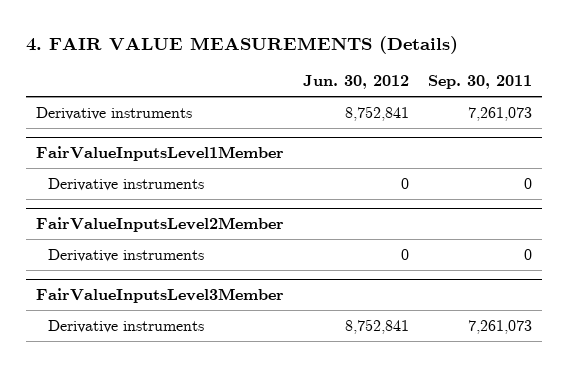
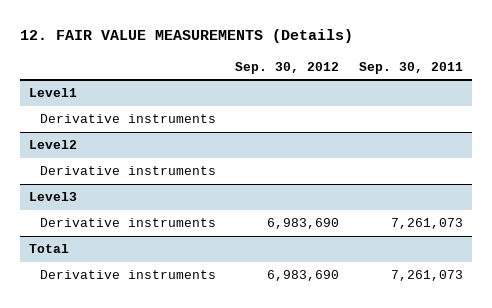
[26,36,459,55] 4. FAIR VALUE MEASUREMENTS (Details) -> [19,29,353,44] 12. FAIR VALUE MEASUREMENTS (Details)
[303,75,410,90] Jun. 30, 2012 -> none
none -> [235,61,340,74] Sep. 30, 2012
none -> [29,88,78,98] Level1
none -> [39,114,216,124] Derivative instruments
none -> [29,140,78,150] Level2
none -> [39,166,216,176] Derivative instruments
none -> [29,192,78,202] Level3
[35,145,284,161] FairValueInputsLevel1Member -> none
[48,177,205,191] Derivative instruments -> none
[35,216,284,232] FairValueInputsLevel2Member -> none
[48,248,205,262] Derivative instruments -> none
[35,287,284,303] FairValueInputsLevel3Member -> none
none -> [29,244,70,254] Total

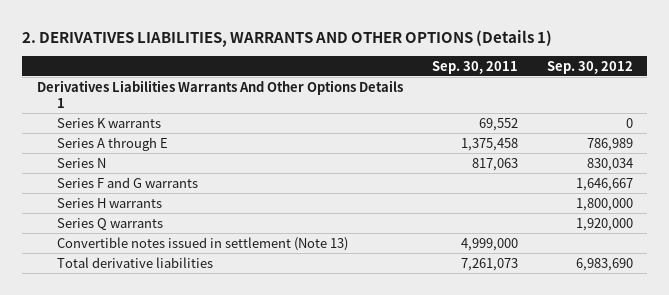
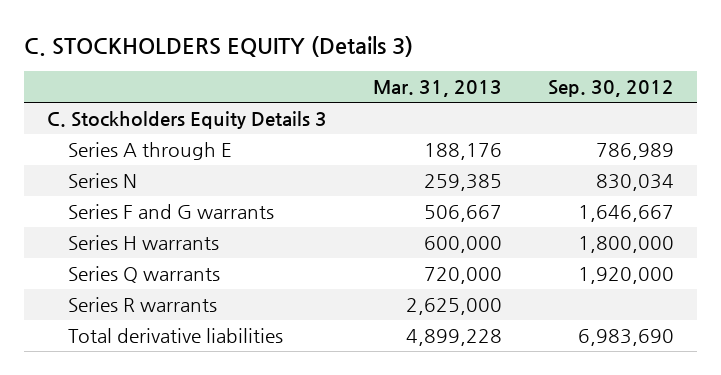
[22,29,553,47] 2. DERIVATIVES LIABILITIES, WARRANTS AND OTHER OPTIONS (Details 1) -> [24,35,414,57] C. STOCKHOLDERS EQUITY (Details 3)
[431,60,518,74] Sep. 30, 2011 -> none
none -> [373,80,503,98] Mar. 31, 2013
[57,117,162,128] Series K warrants -> none
[36,79,403,108] Derivatives Liabilities Warrants And Other Options Details 1 -> [47,110,328,129] C. Stockholders Equity Details 3
[57,236,349,251] Convertible notes issued in settlement (Note 13) -> none
none -> [68,296,218,312] Series R warrants

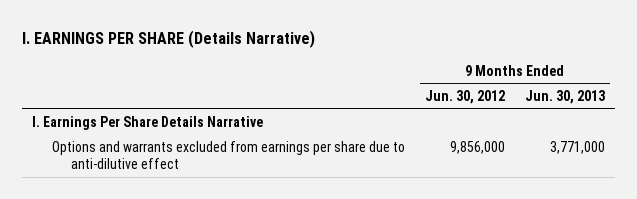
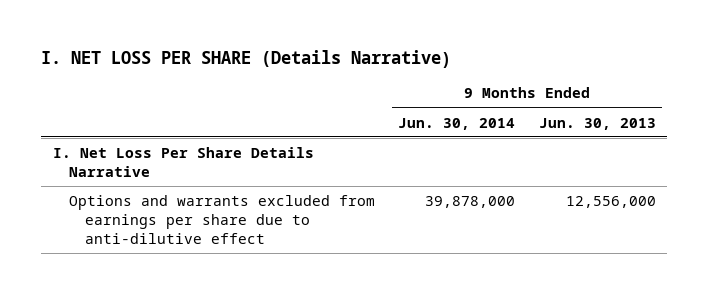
[22,29,316,48] I. EARNINGS PER SHARE (Details Narrative) -> [40,49,451,68] I. NET LOSS PER SHARE (Details Narrative)
[424,89,505,104] Jun. 30, 2012 -> none
none -> [398,117,516,130] Jun. 30, 2014
[32,115,264,130] I. Earnings Per Share Details Narrative -> [52,146,314,177] I. Net Loss Per Share Details Narrative
[549,140,605,154] 3,771,000 -> [565,195,656,208] 12,556,000

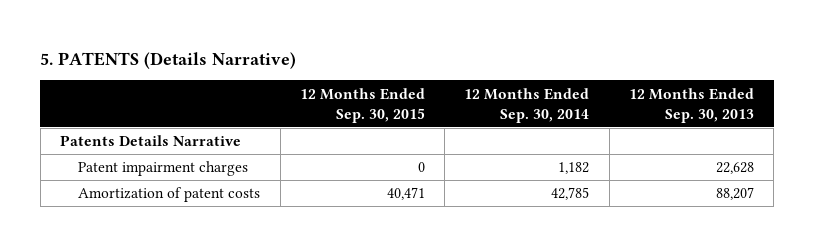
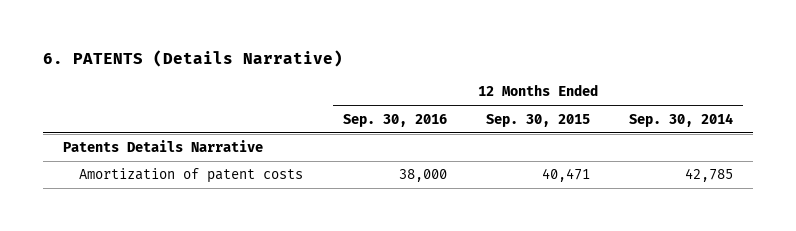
[40,51,297,69] 5. PATENTS (Details Narrative) -> [43,50,344,68] 6. PATENTS (Details Narrative)
[628,87,754,123] 12 Months Ended Sep. 30, 2013 -> none
none -> [342,113,447,127] Sep. 30, 2016
[78,161,249,177] Patent impairment charges -> none

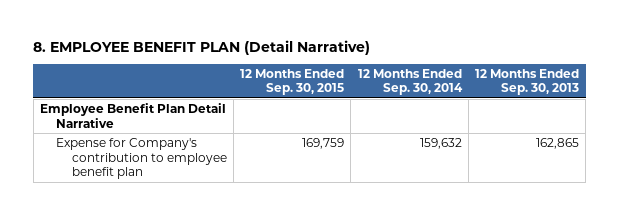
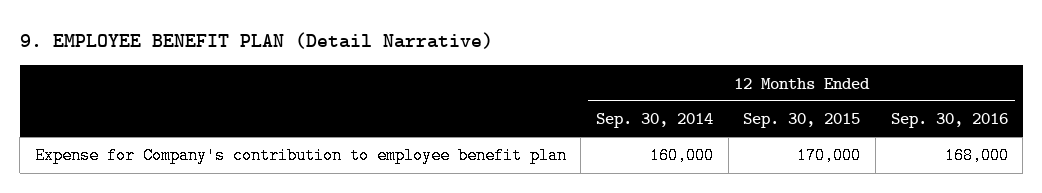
[33,39,371,55] 8. EMPLOYEE BENEFIT PLAN (Detail Narrative) -> [19,32,493,50] 9. EMPLOYEE BENEFIT PLAN (Detail Narrative)
[475,68,580,96] 12 Months Ended Sep. 30, 2013 -> none
none -> [890,113,1008,129] Sep. 30, 2016
[39,102,226,128] Employee Benefit Plan Detail Narrative -> none
[302,137,345,149] 169,759 -> [797,147,862,165] 170,000
[419,137,462,149] 159,632 -> [650,147,715,165] 160,000

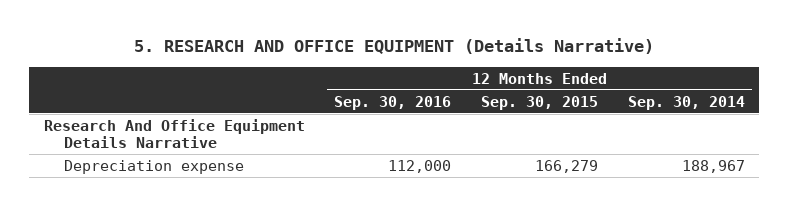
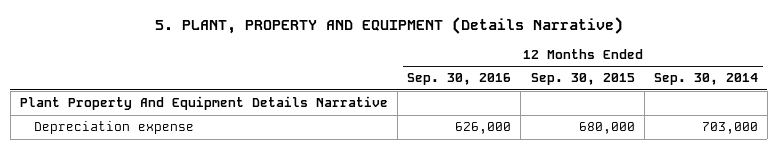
[134,37,655,54] 5. RESEARCH AND OFFICE EQUIPMENT (Details Narrative) -> [154,16,623,34] 5. PLANT, PROPERTY AND EQUIPMENT (Details Narrative)
[43,118,305,149] Research And Office Equipment Details Narrative -> [20,96,389,111] Plant Property And Equipment Details Narrative
[388,159,452,173] 112,000 -> [455,122,512,135] 626,000
[535,159,599,173] 166,279 -> [578,122,635,135] 680,000
[681,159,745,173] 188,967 -> [701,122,758,135] 703,000

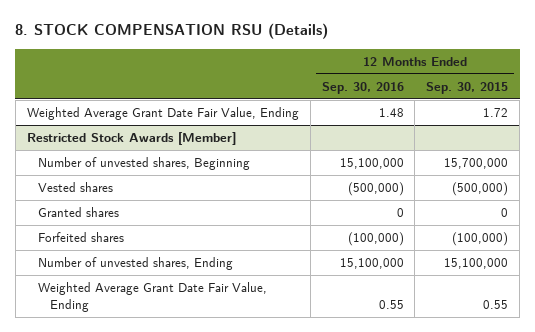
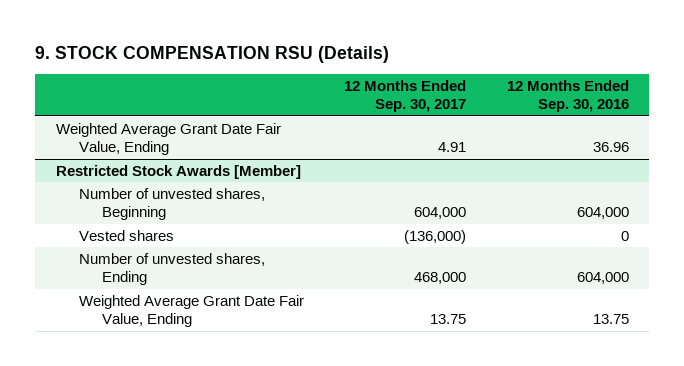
[15,23,329,40] 8. STOCK COMPENSATION RSU (Details) -> [35,45,390,63] 9. STOCK COMPENSATION RSU (Details)
[426,81,509,94] Sep. 30, 2015 -> none
none -> [344,79,467,113] 12 Months Ended Sep. 30, 2017
[378,108,404,118] 1.48 -> [592,142,629,153] 36.96
[38,207,120,218] Granted shares -> none
[38,232,125,243] Forfeited shares -> none
[339,158,404,170] 15,100,000 -> [576,207,629,220] 604,000
[347,182,404,197] (500,000) -> [620,230,629,241] 0
[339,258,404,270] 15,100,000 -> [576,272,629,285] 604,000
[378,299,404,309] 0.55 -> [592,314,629,325] 13.75

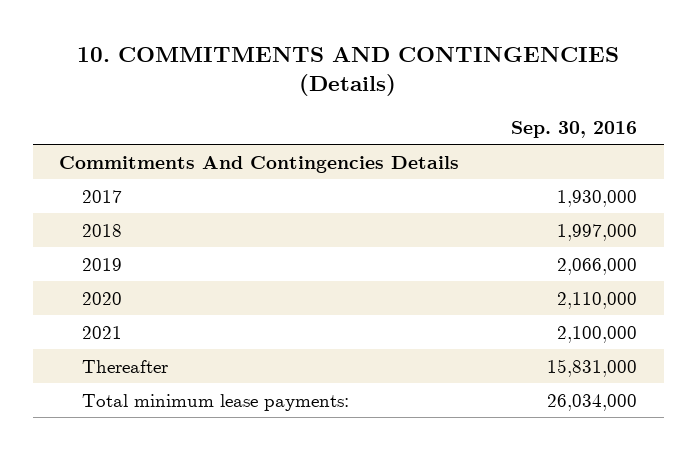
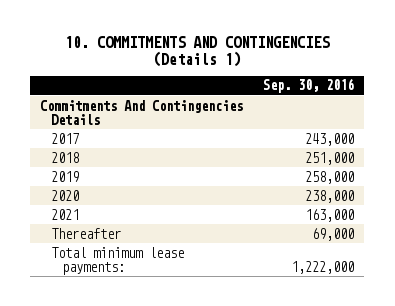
[77,46,620,97] 10. COMMITMENTS AND CONTINGENCIES (Details) -> [65,35,331,67] 10. COMMITMENTS AND CONTINGENCIES (Details 1)
[557,189,638,207] 1,930,000 -> [305,132,355,146] 243,000
[557,223,638,241] 1,997,000 -> [305,151,355,165] 251,000
[557,257,638,275] 2,066,000 -> [305,170,355,184] 258,000
[557,291,638,309] 2,110,000 -> [305,189,355,203] 238,000
[557,325,638,343] 2,100,000 -> [305,208,355,222] 163,000
[547,358,638,377] 15,831,000 -> [312,227,355,241] 69,000
[547,393,638,411] 26,034,000 -> [291,260,355,274] 1,222,000

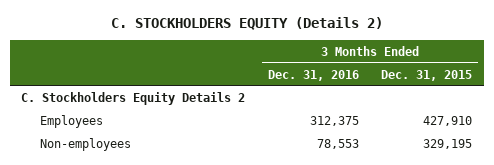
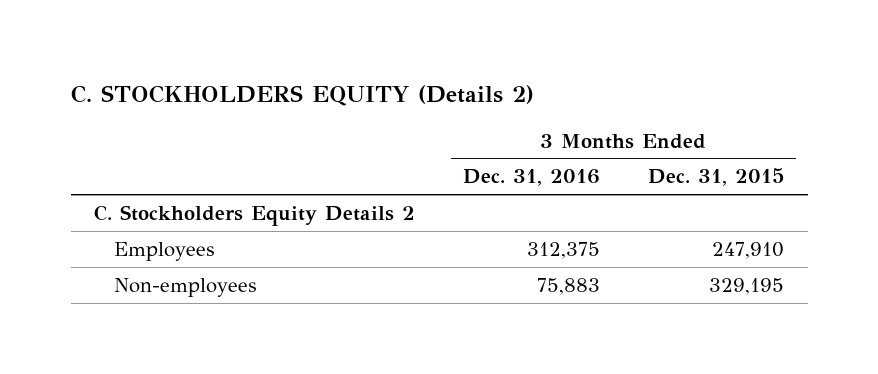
[423,115,473,126] 427,910 -> [711,241,784,259] 247,910
[316,138,359,149] 78,553 -> [537,277,601,295] 75,883

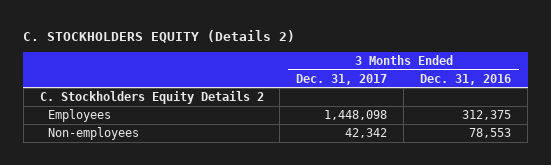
[647,168,784,187] Dec. 31, 2015 -> none
none -> [296,73,388,85] Dec. 31, 2017
[537,277,601,295] 75,883 -> [469,127,512,138] 78,553

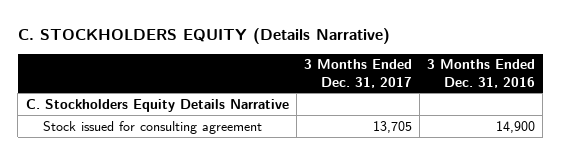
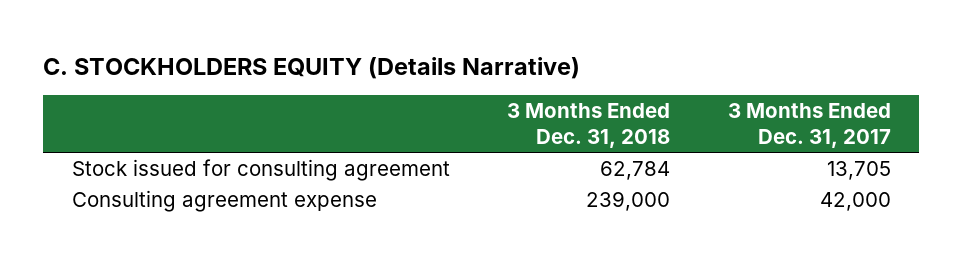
[427,59,536,88] 3 Months Ended Dec. 31, 2016 -> none
none -> [507,103,671,149] 3 Months Ended Dec. 31, 2018
[25,98,289,112] C. Stockholders Equity Details Narrative -> none
none -> [71,189,377,212] Consulting agreement expense

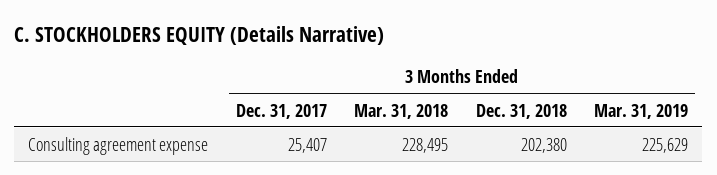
none -> [354,103,449,119] Mar. 31, 2018
none -> [594,103,689,119] Mar. 31, 2019
[71,158,450,181] Stock issued for consulting agreement -> none
[586,190,671,211] 239,000 -> [520,138,567,154] 202,380
[819,191,891,211] 42,000 -> [287,138,327,154] 25,407

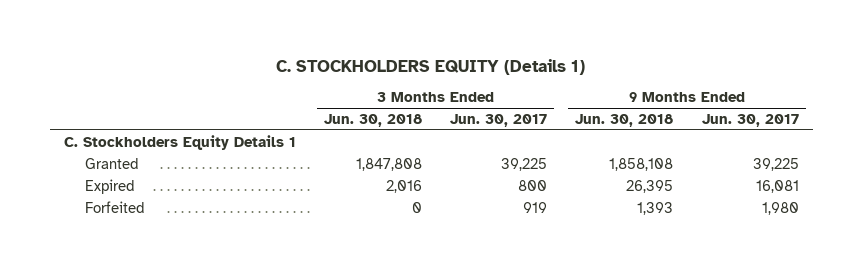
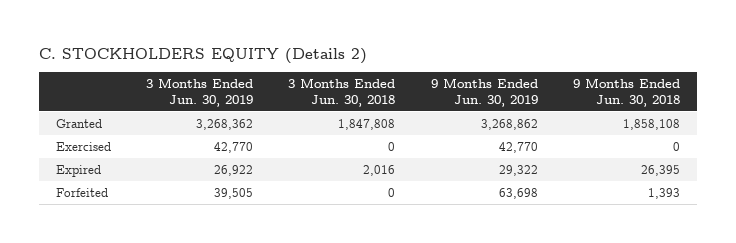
[276,59,586,76] C. STOCKHOLDERS EQUITY (Details 1) -> [38,47,367,64] C. STOCKHOLDERS EQUITY (Details 2)
[450,113,548,127] Jun. 30, 2017 -> none
[701,113,799,127] Jun. 30, 2017 -> none
none -> [146,78,254,107] 3 Months Ended Jun. 30, 2019
none -> [430,78,538,107] 9 Months Ended Jun. 30, 2019
[64,134,297,150] C. Stockholders Equity Details 1 -> none
none -> [56,142,112,152] Exercised

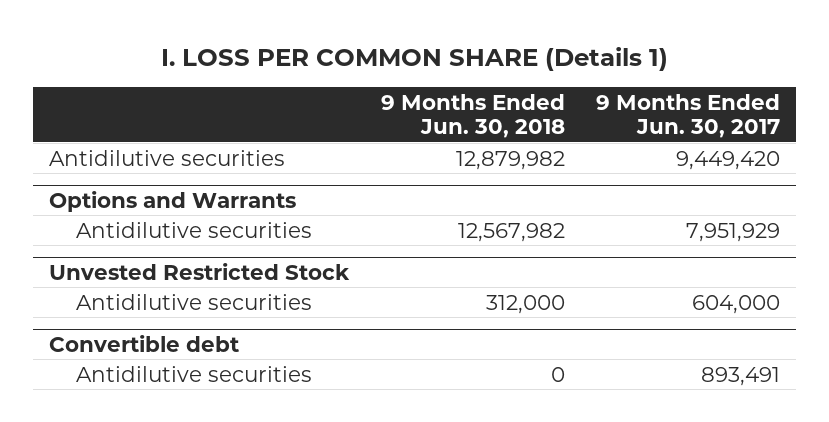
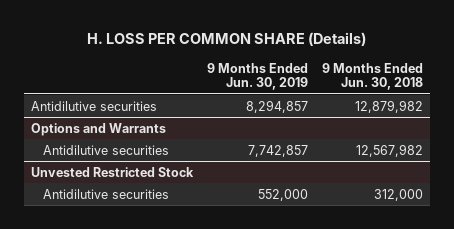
[160,46,668,71] I. LOSS PER COMMON SHARE (Details 1) -> [87,32,367,47] H. LOSS PER COMMON SHARE (Details)
[596,93,781,139] 9 Months Ended Jun. 30, 2017 -> none
none -> [207,62,309,91] 9 Months Ended Jun. 30, 2019
[48,334,239,352] Convertible debt -> none
[76,365,313,382] Antidilutive securities -> none

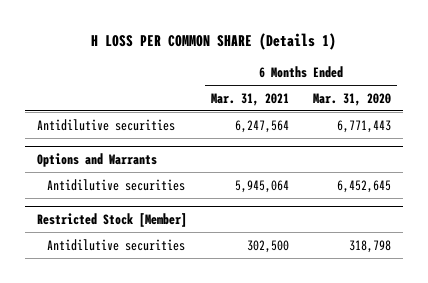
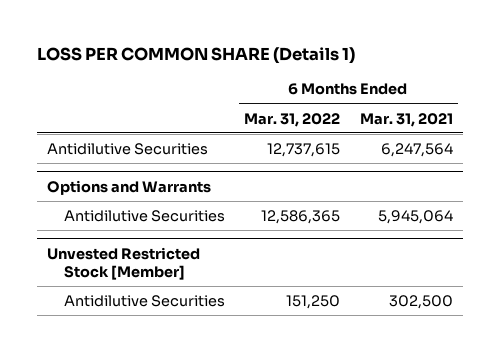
[90,33,336,51] H LOSS PER COMMON SHARE (Details 1) -> [37,46,356,64] LOSS PER COMMON SHARE (Details 1)
[312,92,391,106] Mar. 31, 2020 -> none
none -> [244,112,341,127] Mar. 31, 2022
[36,118,175,131] Antidilutive securities -> [46,142,208,155] Antidilutive Securities
[47,178,186,191] Antidilutive securities -> [63,209,225,222] Antidilutive Securities
[36,213,187,228] Restricted Stock [Member] -> [46,246,200,280] Unvested Restricted Stock [Member]
[47,238,186,251] Antidilutive securities -> [63,294,225,307] Antidilutive Securities

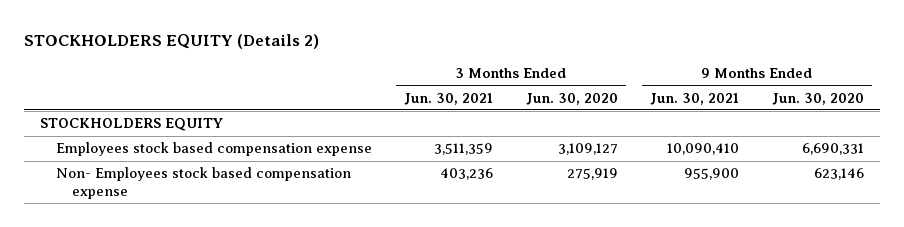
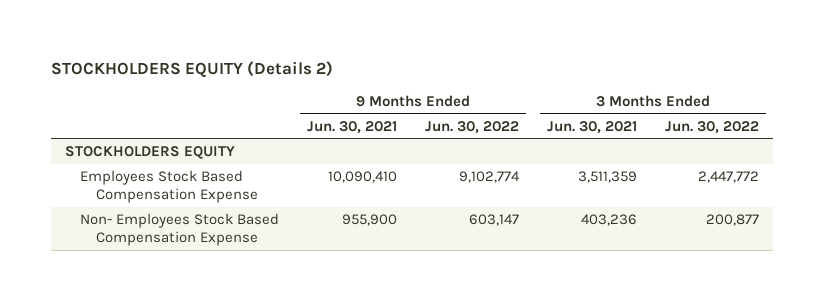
[525,92,618,105] Jun. 30, 2020 -> none
[771,92,864,105] Jun. 30, 2020 -> none
none -> [425,120,520,134] Jun. 30, 2022
none -> [664,120,759,134] Jun. 30, 2022
[55,142,372,157] Employees stock based compensation expense -> [80,170,258,204] Employees Stock Based Compensation Expense
[55,167,351,199] Non- Employees stock based compensation expense -> [80,213,280,247] Non- Employees Stock Based Compensation Expense

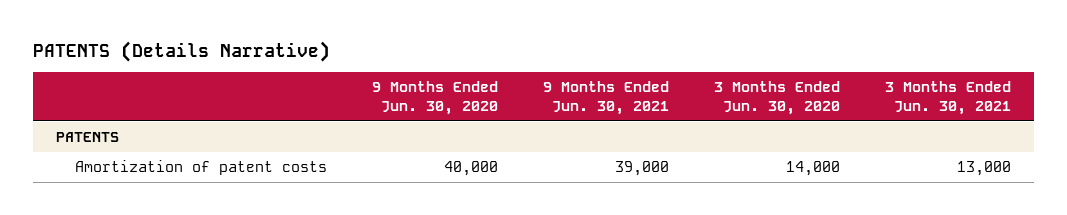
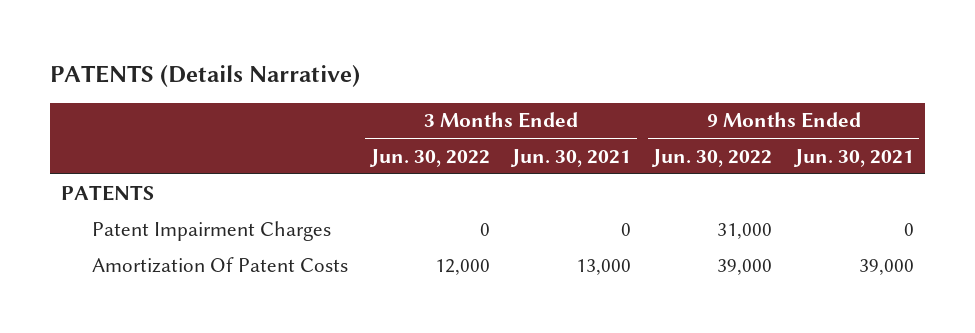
[372,80,499,116] 9 Months Ended Jun. 30, 2020 -> none
[714,80,841,116] 3 Months Ended Jun. 30, 2020 -> none
none -> [368,148,490,167] Jun. 30, 2022
none -> [651,148,773,167] Jun. 30, 2022
none -> [92,220,332,241] Patent Impairment Charges
[75,160,328,176] Amortization of patent costs -> [92,256,349,273] Amortization Of Patent Costs

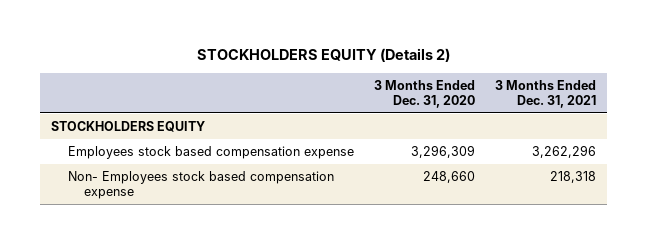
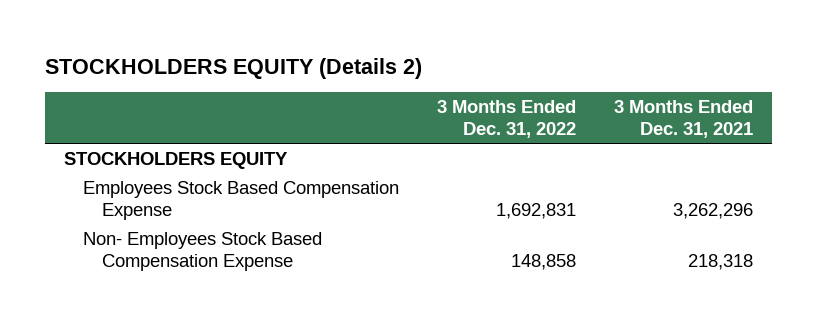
[373,79,475,108] 3 Months Ended Dec. 31, 2020 -> none
none -> [436,100,576,139] 3 Months Ended Dec. 31, 2022
[67,146,354,160] Employees stock based compensation expense -> [82,180,399,220] Employees Stock Based Compensation Expense
[67,171,334,200] Non- Employees stock based compensation expense -> [82,231,322,271] Non- Employees Stock Based Compensation Expense

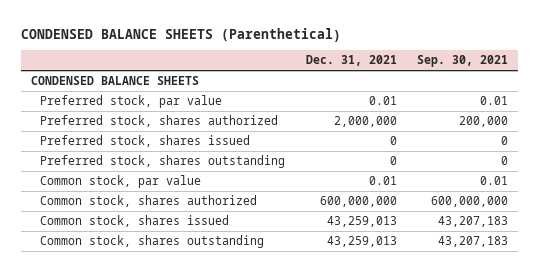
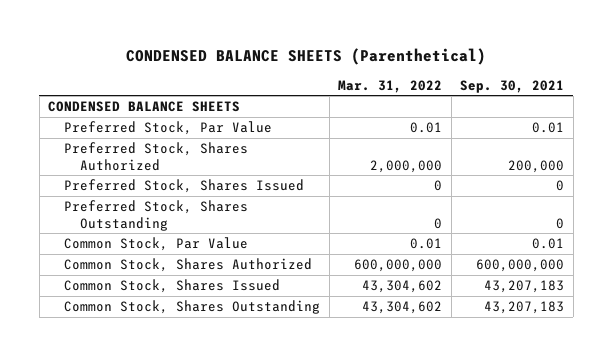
[305,55,397,67] Dec. 31, 2021 -> none
none -> [338,79,443,93] Mar. 31, 2022
[40,95,223,109] Preferred stock, par value -> [63,121,272,136] Preferred Stock, Par Value
[40,115,279,128] Preferred stock, shares authorized -> [63,142,248,171] Preferred Stock, Shares Authorized
[40,135,251,148] Preferred stock, shares issued -> [63,179,304,194] Preferred Stock, Shares Issued
[40,155,286,169] Preferred stock, shares outstanding -> [63,200,248,231] Preferred Stock, Shares Outstanding
[40,175,202,189] Common stock, par value -> [63,237,248,252] Common Stock, Par Value
[40,195,258,208] Common stock, shares authorized -> [63,258,312,273] Common Stock, Shares Authorized
[40,215,230,228] Common stock, shares issued -> [63,279,280,294] Common Stock, Shares Issued
[40,235,265,249] Common stock, shares outstanding -> [63,300,320,315] Common Stock, Shares Outstanding

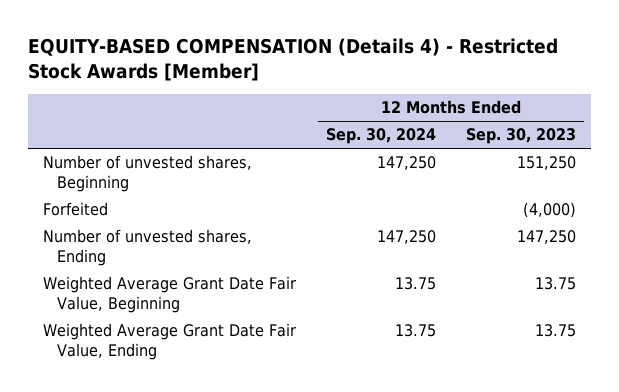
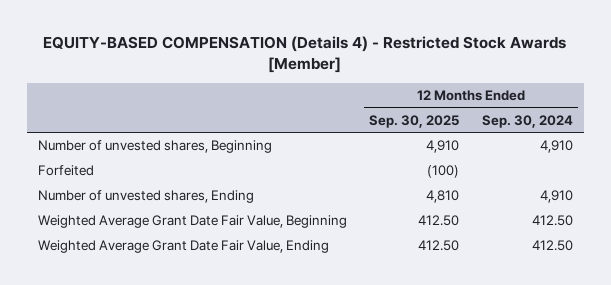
[466,128,577,145] Sep. 30, 2023 -> none
none -> [369,114,460,128] Sep. 30, 2025
[376,156,436,171] 147,250 -> [539,140,573,154] 4,910
[376,230,436,245] 147,250 -> [539,190,573,204] 4,910
[394,277,436,291] 13.75 -> [531,215,573,227] 412.50
[394,324,436,338] 13.75 -> [531,240,573,252] 412.50

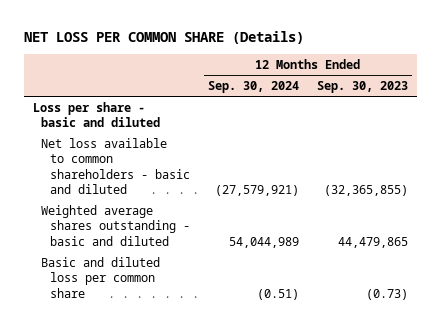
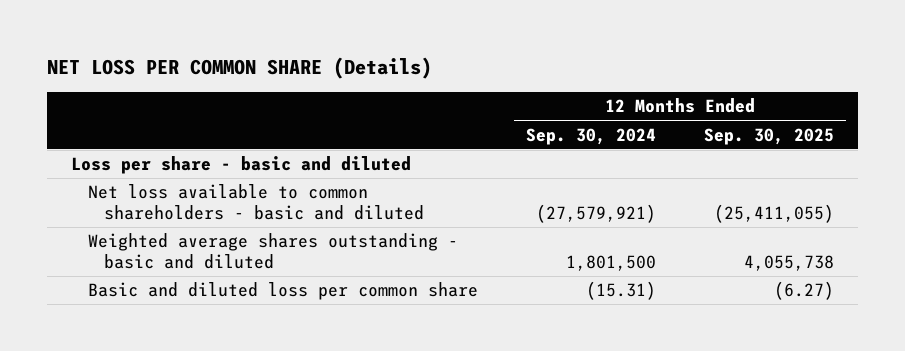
[316,81,408,94] Sep. 30, 2023 -> none
none -> [703,127,834,145] Sep. 30, 2025
[229,236,300,248] 54,044,989 -> [565,254,656,271] 1,801,500
[257,288,300,300] (0.51) -> [585,281,656,301] (15.31)

